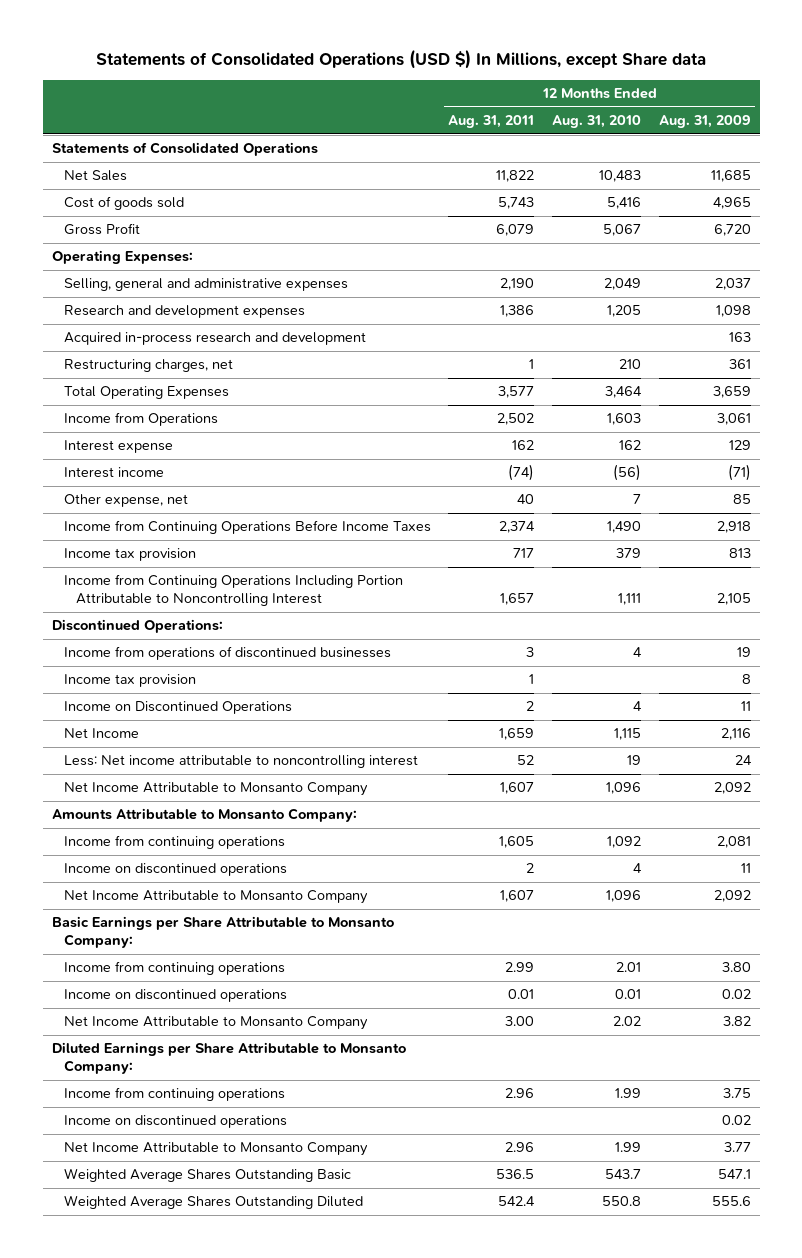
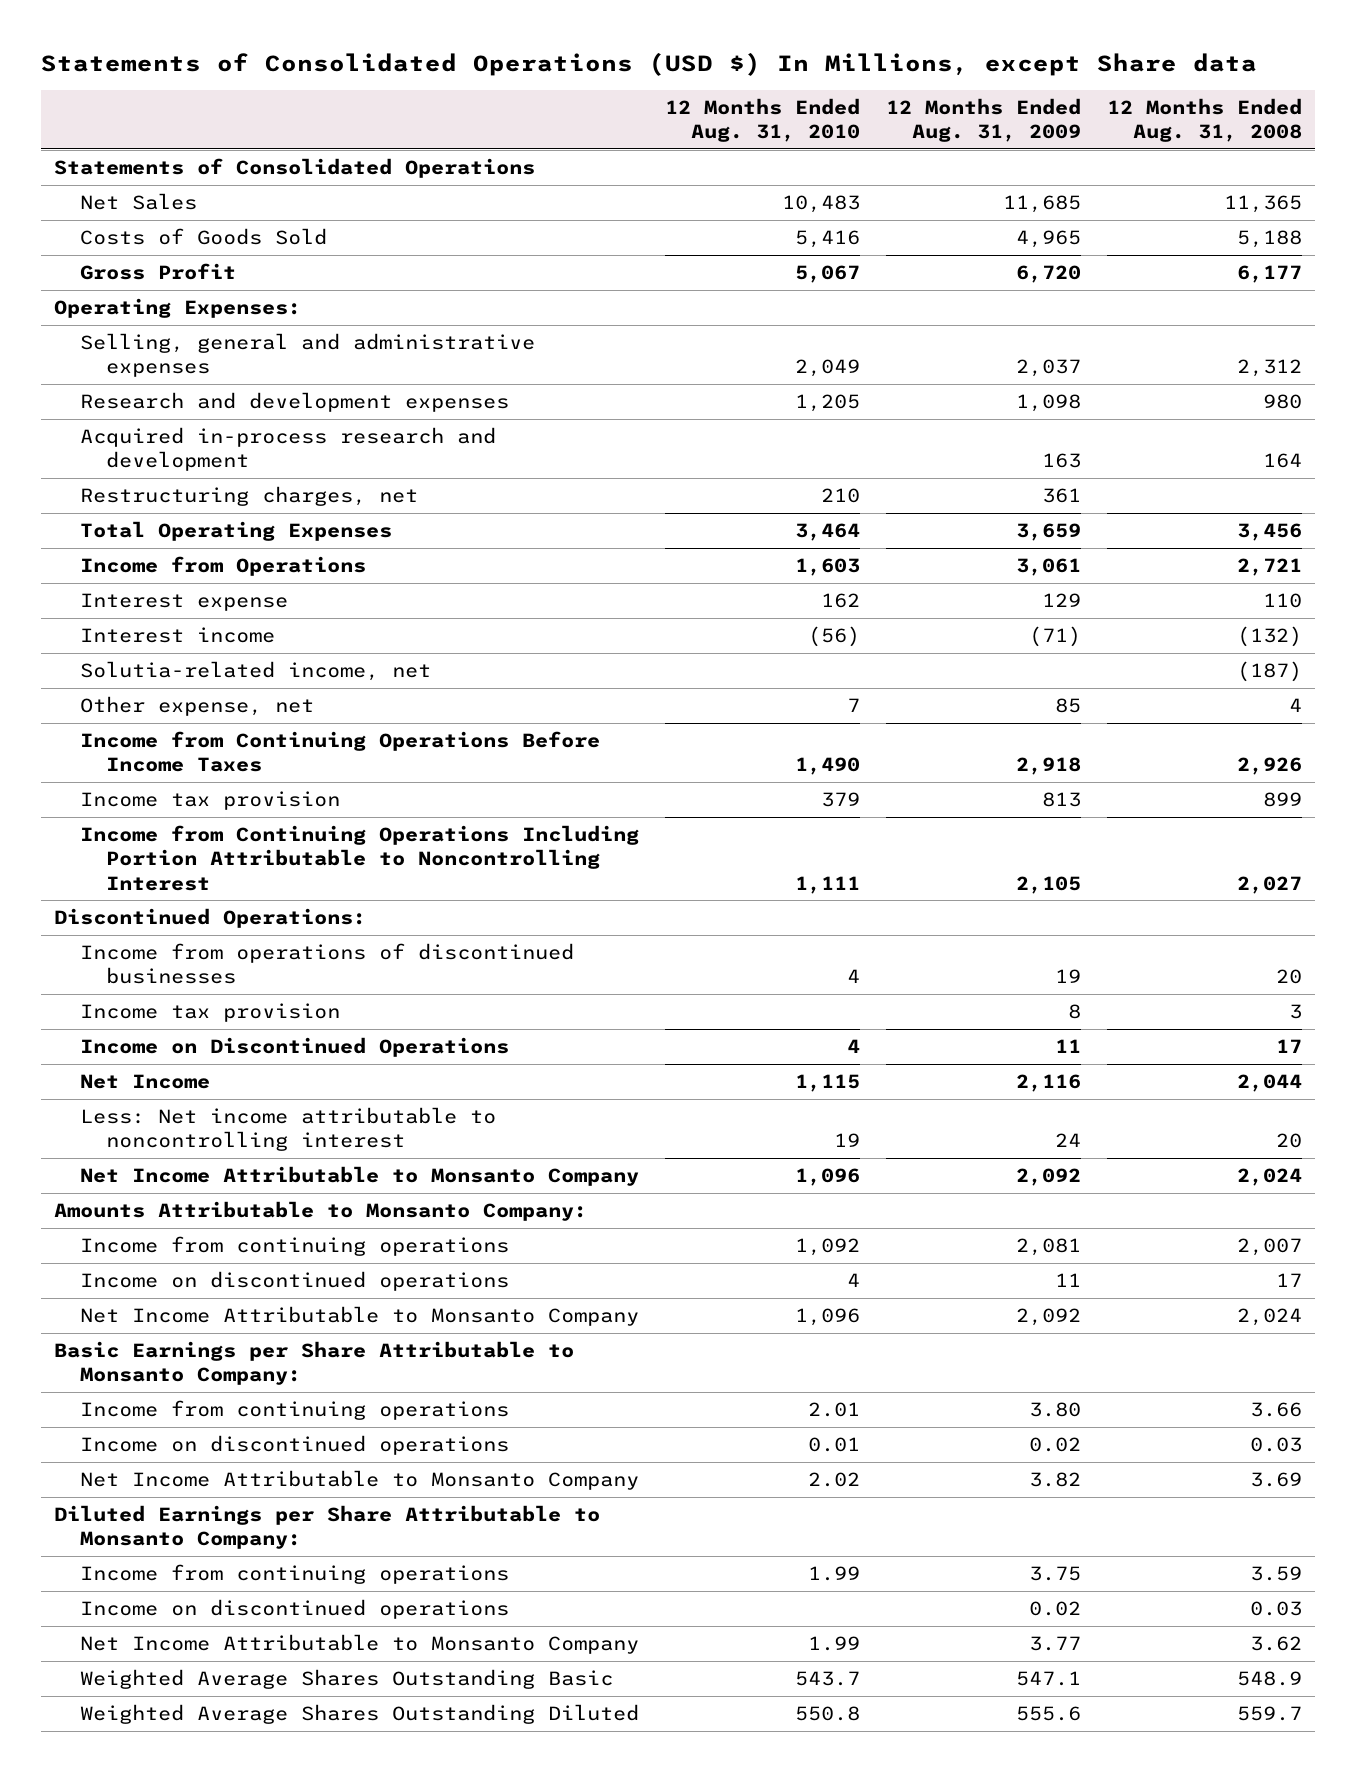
[448,115,535,129] Aug. 31, 2011 -> none
none -> [1106,97,1302,143] 12 Months Ended Aug. 31, 2008
[63,196,184,211] Cost of goods sold -> [80,228,328,246] Costs of Goods Sold
none -> [80,661,432,682] Solutia-related income, net

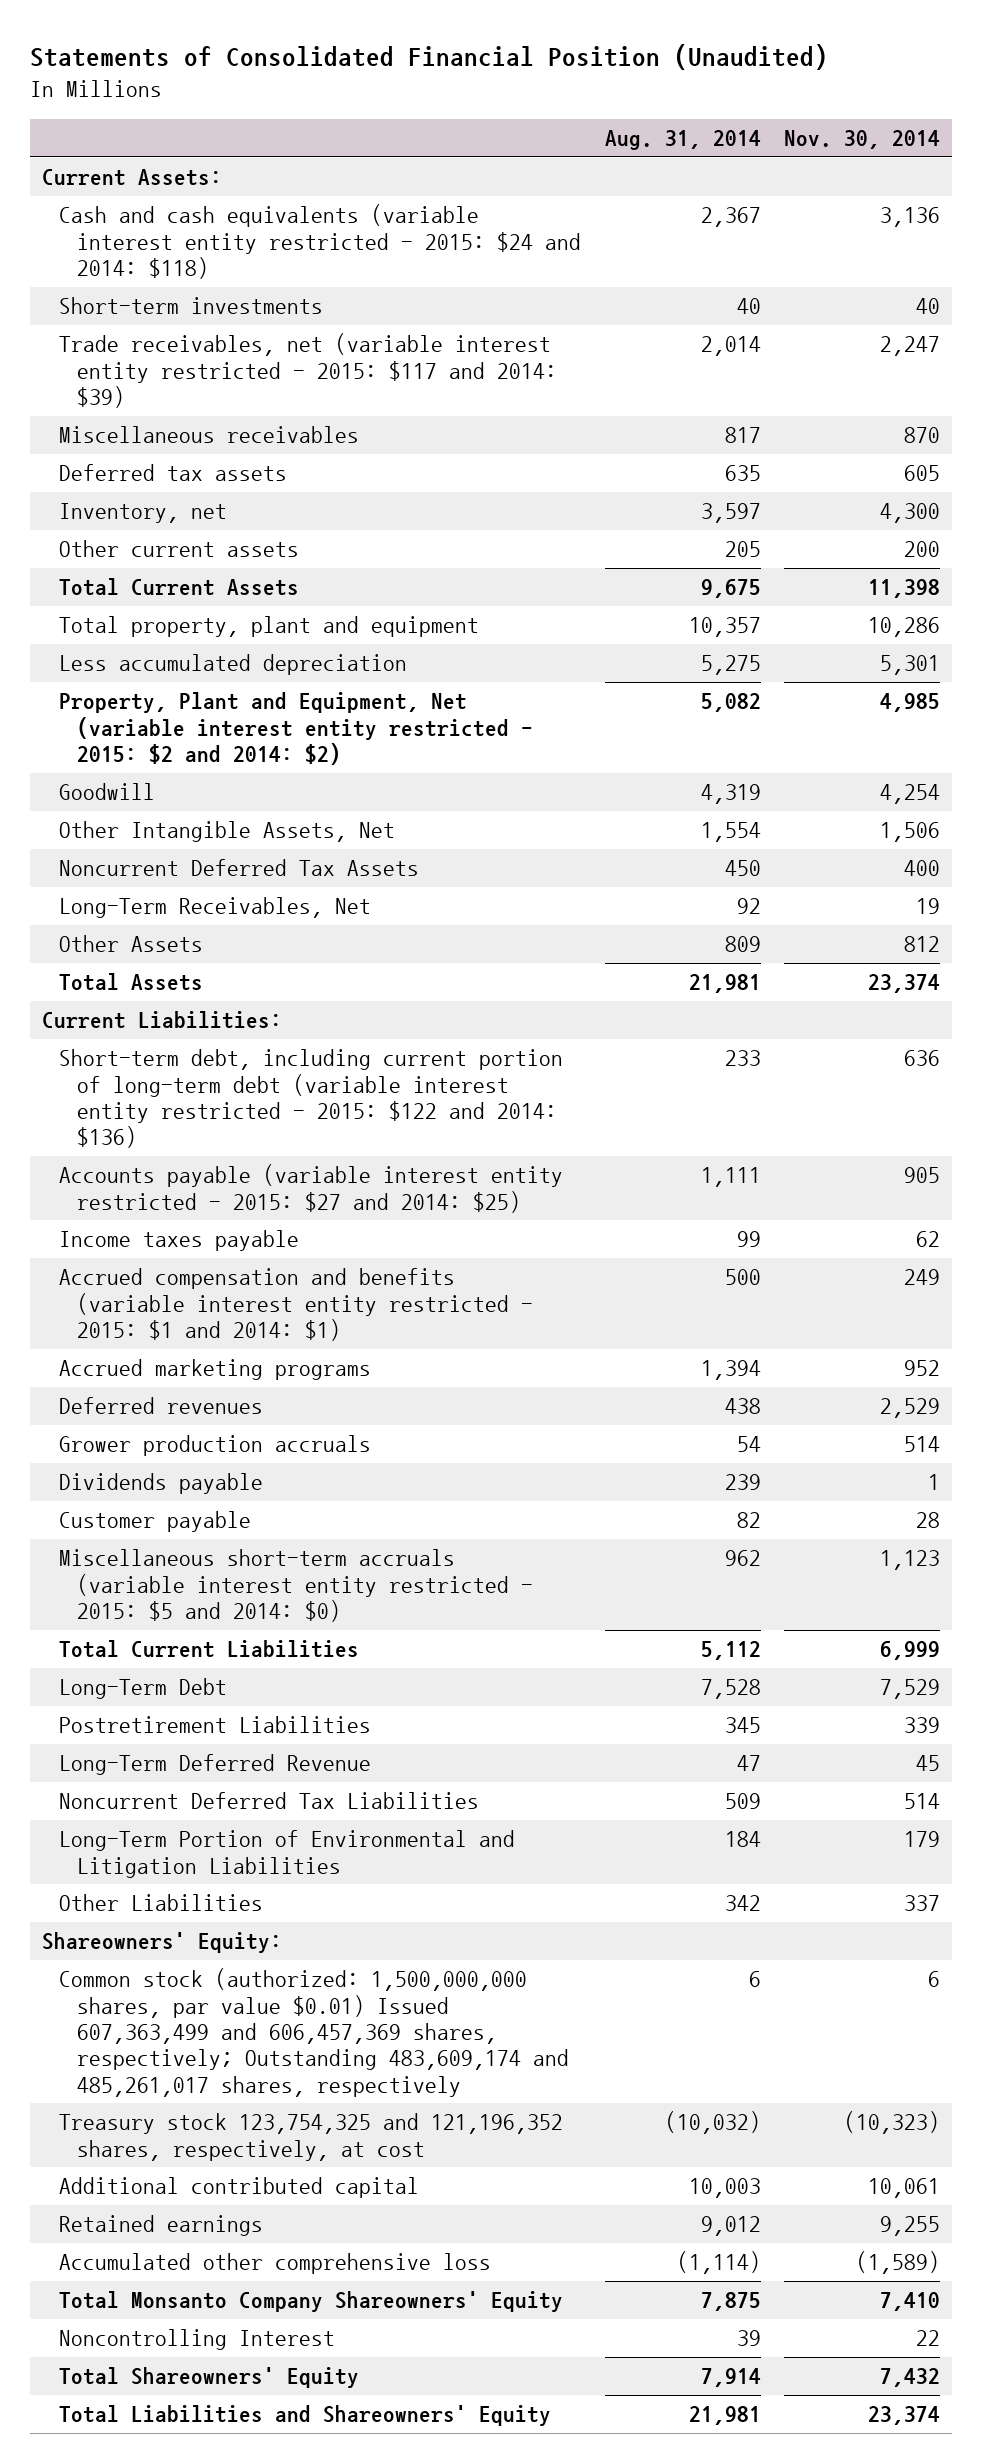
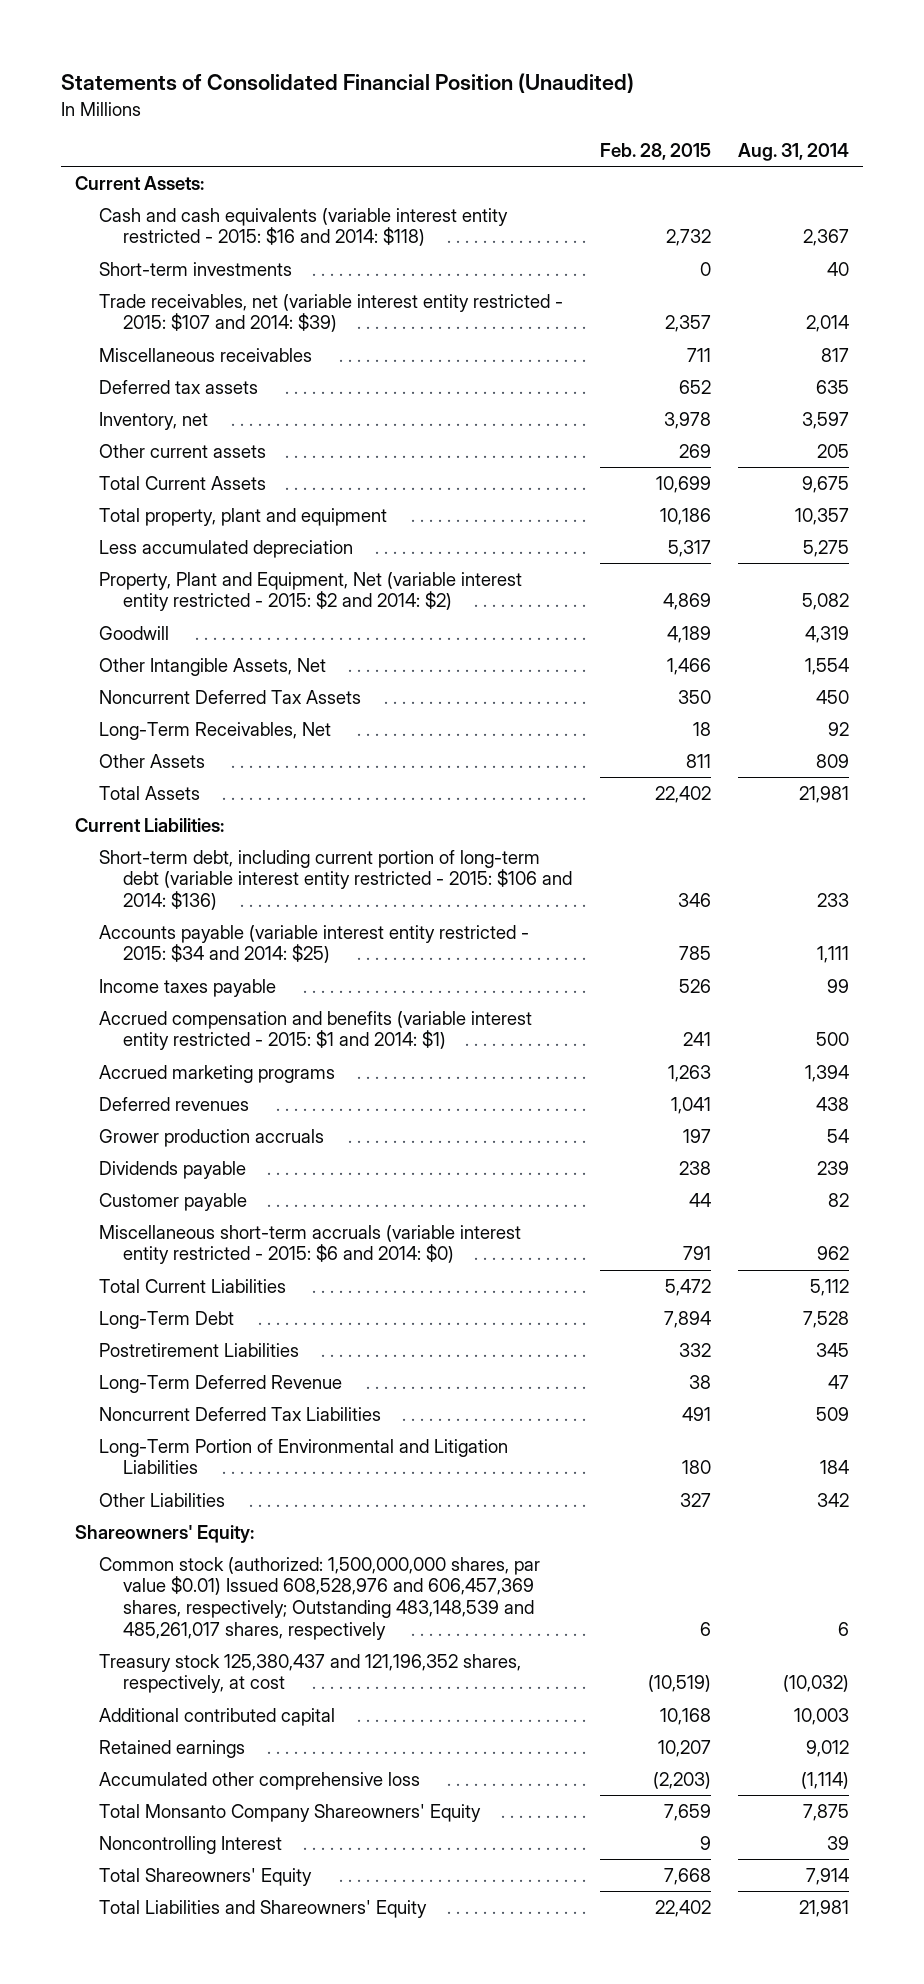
[784,130,941,150] Nov. 30, 2014 -> none
none -> [599,143,711,161] Feb. 28, 2015
[59,204,582,279] Cash and cash equivalents (variable interest entity restricted - 2015: $24 and 2014: $118) -> [99,207,509,247] Cash and cash equivalents (variable interest entity restricted - 2015: $16 and 2014: $118)
[59,333,558,408] Trade receivables, net (variable interest entity restricted - 2015: $117 and 2014: $39) -> [99,293,564,333] Trade receivables, net (variable interest entity restricted - 2015: $107 and 2014: $39)
[59,1049,564,1149] Short-term debt, including current portion of long-term debt (variable interest entity restricted - 2015: $122 and 2014: $136) -> [99,849,573,911] Short-term debt, including current portion of long-term debt (variable interest entity restricted - 2015: $106 and 2014: $136)
[59,1164,564,1213] Accounts payable (variable interest entity restricted - 2015: $27 and 2014: $25) -> [99,924,530,964] Accounts payable (variable interest entity restricted - 2015: $34 and 2014: $25)
[59,1549,534,1622] Miscellaneous short-term accruals (variable interest entity restricted - 2015: $5 and 2014: $0) -> [99,1224,522,1265] Miscellaneous short-term accruals (variable interest entity restricted - 2015: $6 and 2014: $0)
[59,1968,570,2097] Common stock (authorized: 1,500,000,000 shares, par value $0.01) Issued 607,363,499 and 606,457,369 shares, respectively; Outstanding 483,609,174 and 485,261,017 shares, respectively -> [99,1556,541,1640] Common stock (authorized: 1,500,000,000 shares, par value $0.01) Issued 608,528,976 and 606,457,369 shares, respectively; Outstanding 483,148,539 and 485,261,017 shares, respectively
[59,2113,564,2161] Treasury stock 123,754,325 and 121,196,352 shares, respectively, at cost -> [99,1653,522,1694] Treasury stock 125,380,437 and 121,196,352 shares, respectively, at cost

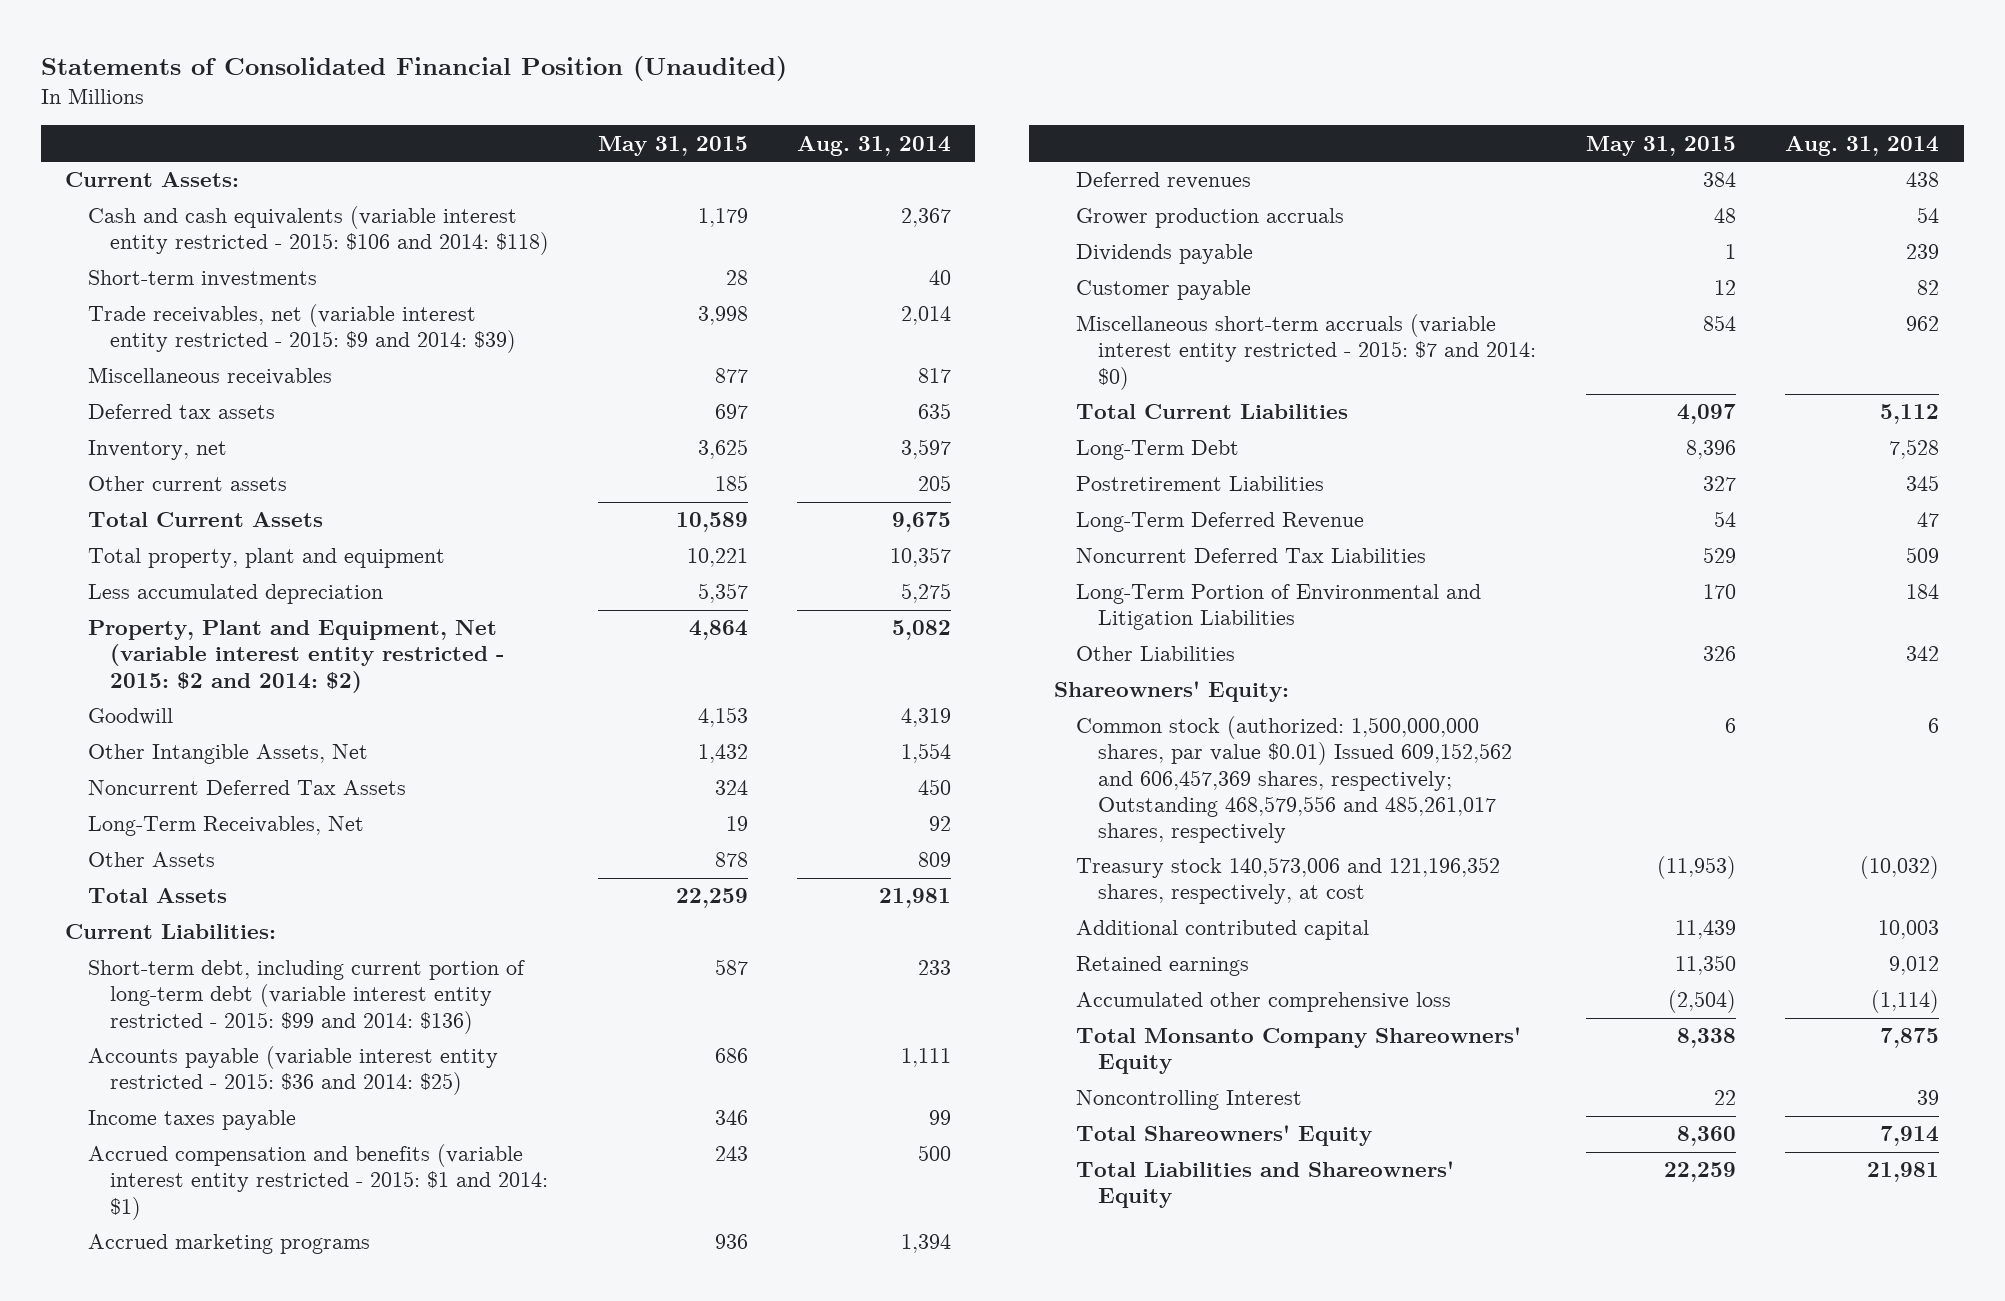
[599,143,711,161] Feb. 28, 2015 -> none
none -> [597,135,748,156] May 31, 2015
[99,207,509,247] Cash and cash equivalents (variable interest entity restricted - 2015: $16 and 2014: $118) -> [87,206,549,256] Cash and cash equivalents (variable interest entity restricted - 2015: $106 and 2014: $118)
[99,293,564,333] Trade receivables, net (variable interest entity restricted - 2015: $107 and 2014: $39) -> [87,304,516,354] Trade receivables, net (variable interest entity restricted - 2015: $9 and 2014: $39)
[99,849,573,911] Short-term debt, including current portion of long-term debt (variable interest entity restricted - 2015: $106 and 2014: $136) -> [87,960,525,1034] Short-term debt, including current portion of long-term debt (variable interest entity restricted - 2015: $99 and 2014: $136)
[99,924,530,964] Accounts payable (variable interest entity restricted - 2015: $34 and 2014: $25) -> [87,1046,498,1096] Accounts payable (variable interest entity restricted - 2015: $36 and 2014: $25)
[99,1224,522,1265] Miscellaneous short-term accruals (variable interest entity restricted - 2015: $6 and 2014: $0) -> [1076,314,1537,390] Miscellaneous short-term accruals (variable interest entity restricted - 2015: $7 and 2014: $0)
[99,1556,541,1640] Common stock (authorized: 1,500,000,000 shares, par value $0.01) Issued 608,528,976 and 606,457,369 shares, respectively; Outstanding 483,148,539 and 485,261,017 shares, respectively -> [1076,716,1513,844] Common stock (authorized: 1,500,000,000 shares, par value $0.01) Issued 609,152,562 and 606,457,369 shares, respectively; Outstanding 468,579,556 and 485,261,017 shares, respectively
[99,1653,522,1694] Treasury stock 125,380,437 and 121,196,352 shares, respectively, at cost -> [1076,857,1501,905] Treasury stock 140,573,006 and 121,196,352 shares, respectively, at cost

